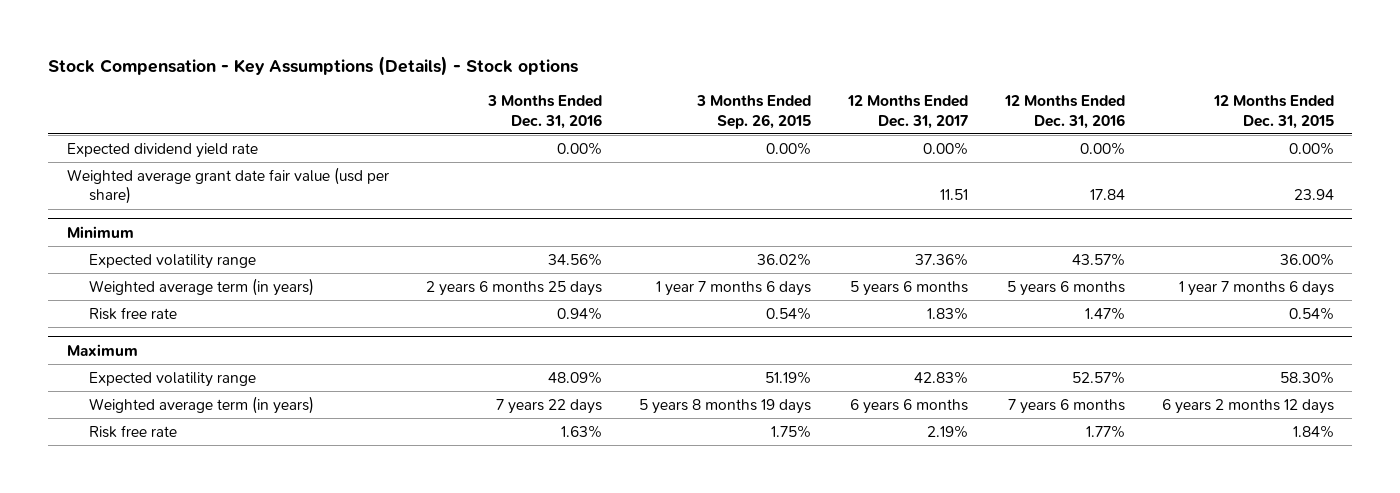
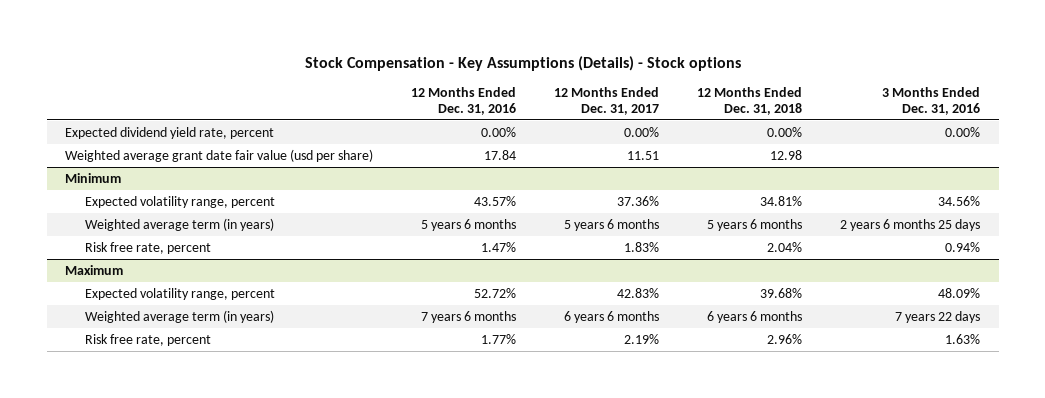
[695,95,811,129] 3 Months Ended Sep. 26, 2015 -> none
[1212,95,1334,129] 12 Months Ended Dec. 31, 2015 -> none
none -> [696,86,802,115] 12 Months Ended Dec. 31, 2018
[66,142,258,158] Expected dividend yield rate -> [65,126,275,139] Expected dividend yield rate, percent
[89,253,257,269] Expected volatility range -> [84,195,275,208] Expected volatility range, percent
[89,306,178,320] Risk free rate -> [84,241,211,254] Risk free rate, percent
[89,371,257,387] Expected volatility range -> [84,287,275,300] Expected volatility range, percent
[1071,370,1125,384] 52.57% -> [474,287,517,298] 52.72%
[89,424,178,438] Risk free rate -> [84,333,211,346] Risk free rate, percent

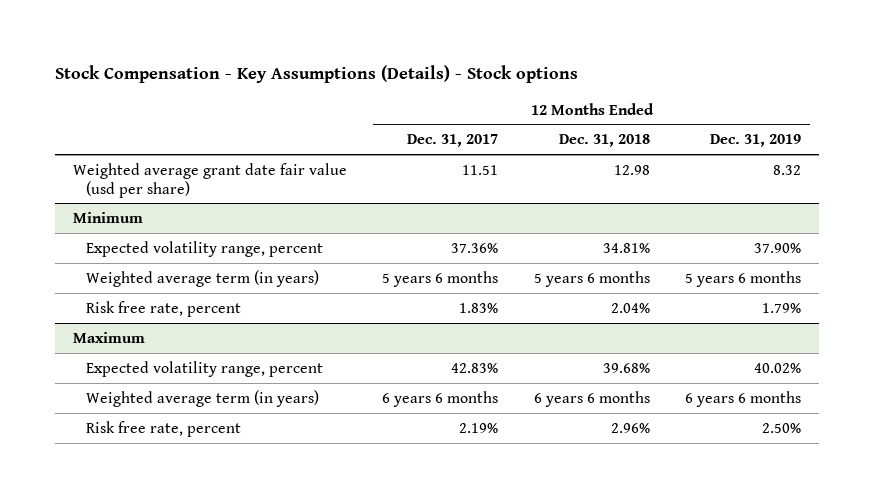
[411,86,517,115] 12 Months Ended Dec. 31, 2016 -> none
[881,86,980,115] 3 Months Ended Dec. 31, 2016 -> none
none -> [710,134,802,148] Dec. 31, 2019
[65,126,275,139] Expected dividend yield rate, percent -> none

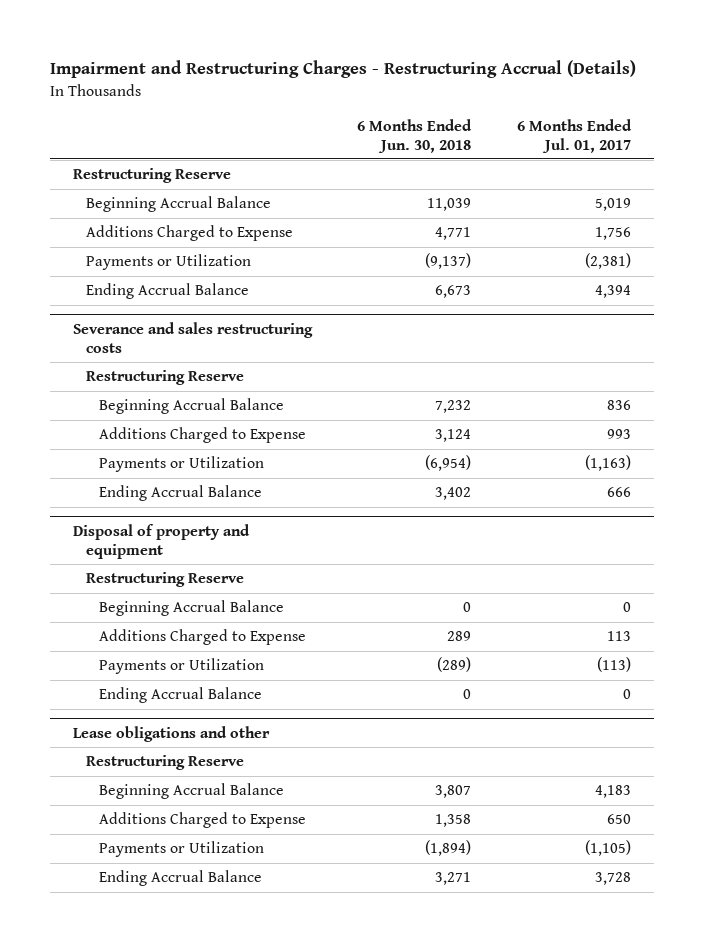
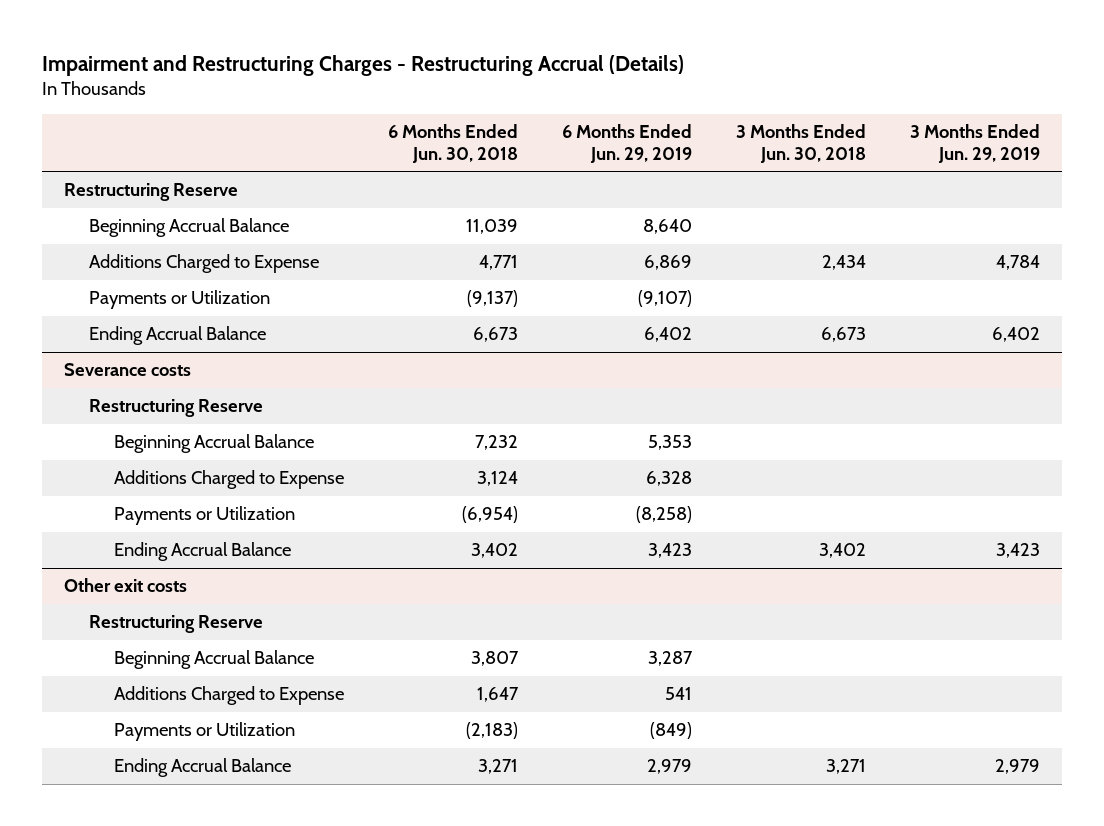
[517,118,633,153] 6 Months Ended Jul. 01, 2017 -> none
none -> [562,123,693,163] 6 Months Ended Jun. 29, 2019
none -> [736,123,867,163] 3 Months Ended Jun. 30, 2018
none -> [910,123,1041,163] 3 Months Ended Jun. 29, 2019
[72,321,313,353] Severance and sales restructuring costs -> [64,363,192,377] Severance costs
[72,523,250,559] Disposal of property and equipment -> none
[85,572,244,588] Restructuring Reserve -> none
[98,600,284,617] Beginning Accrual Balance -> none
[98,629,306,646] Additions Charged to Expense -> none
[98,658,264,675] Payments or Utilization -> none
[98,687,262,704] Ending Accrual Balance -> none
[72,725,270,742] Lease obligations and other -> [64,578,188,593] Other exit costs
[435,814,472,828] 1,358 -> [477,687,520,703] 1,647
[425,840,472,857] (1,894) -> [466,722,519,740] (2,183)

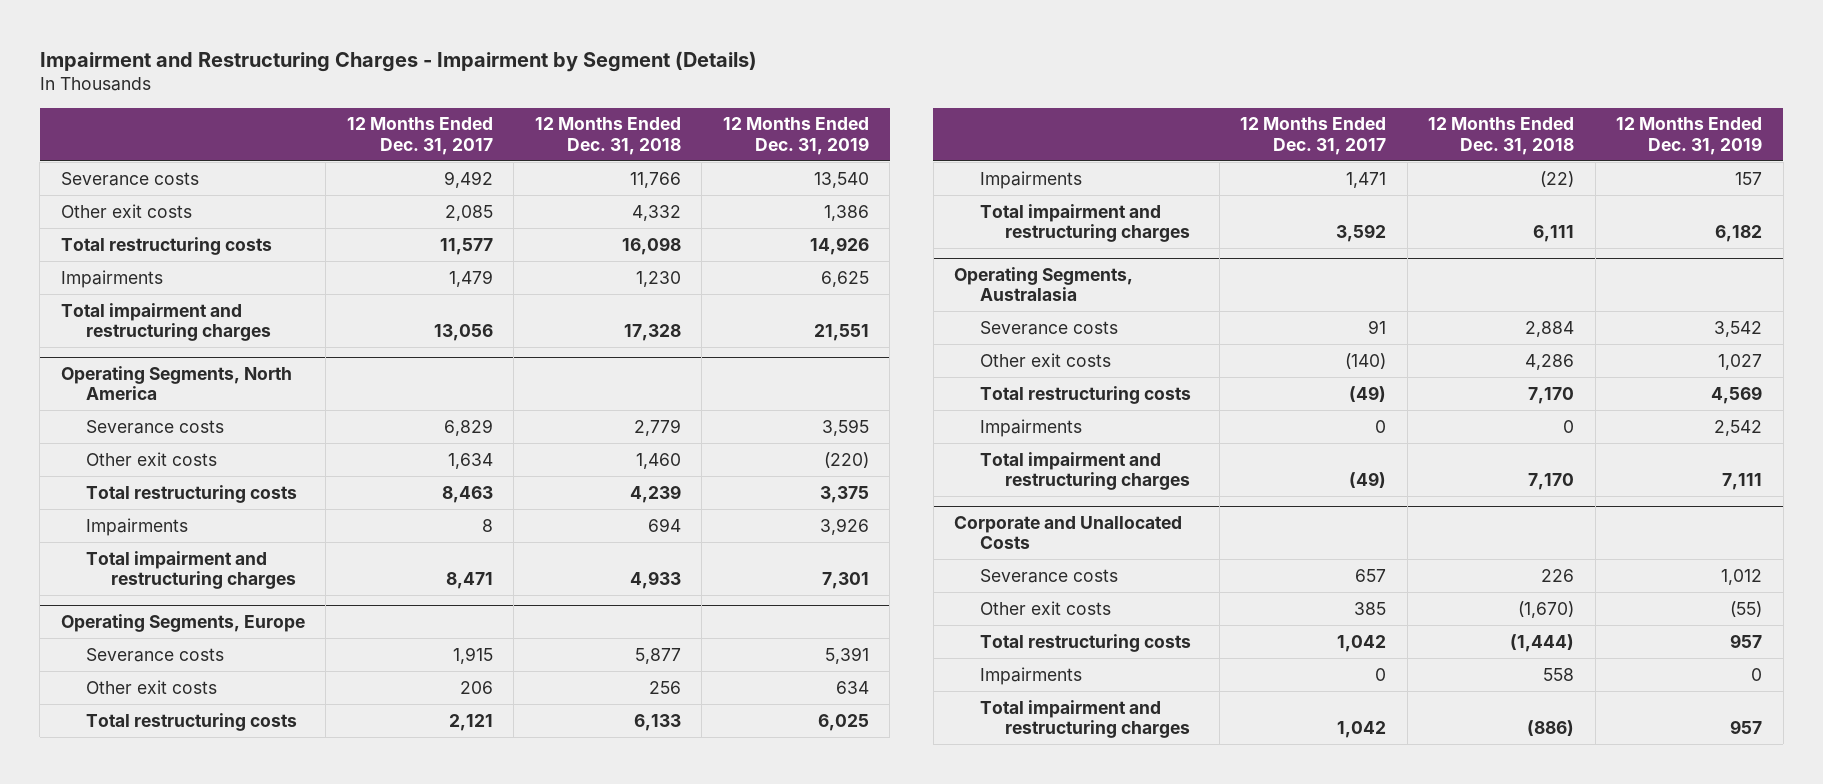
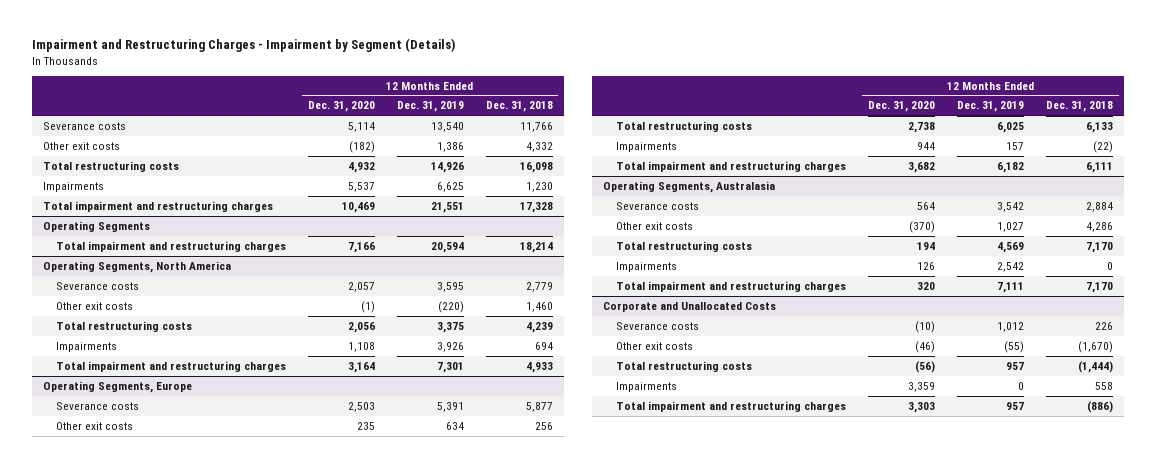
[346,117,493,155] 12 Months Ended Dec. 31, 2017 -> none
none -> [307,101,375,113] Dec. 31, 2020
none -> [42,220,150,232] Operating Segments
none -> [55,240,286,252] Total impairment and restructuring charges

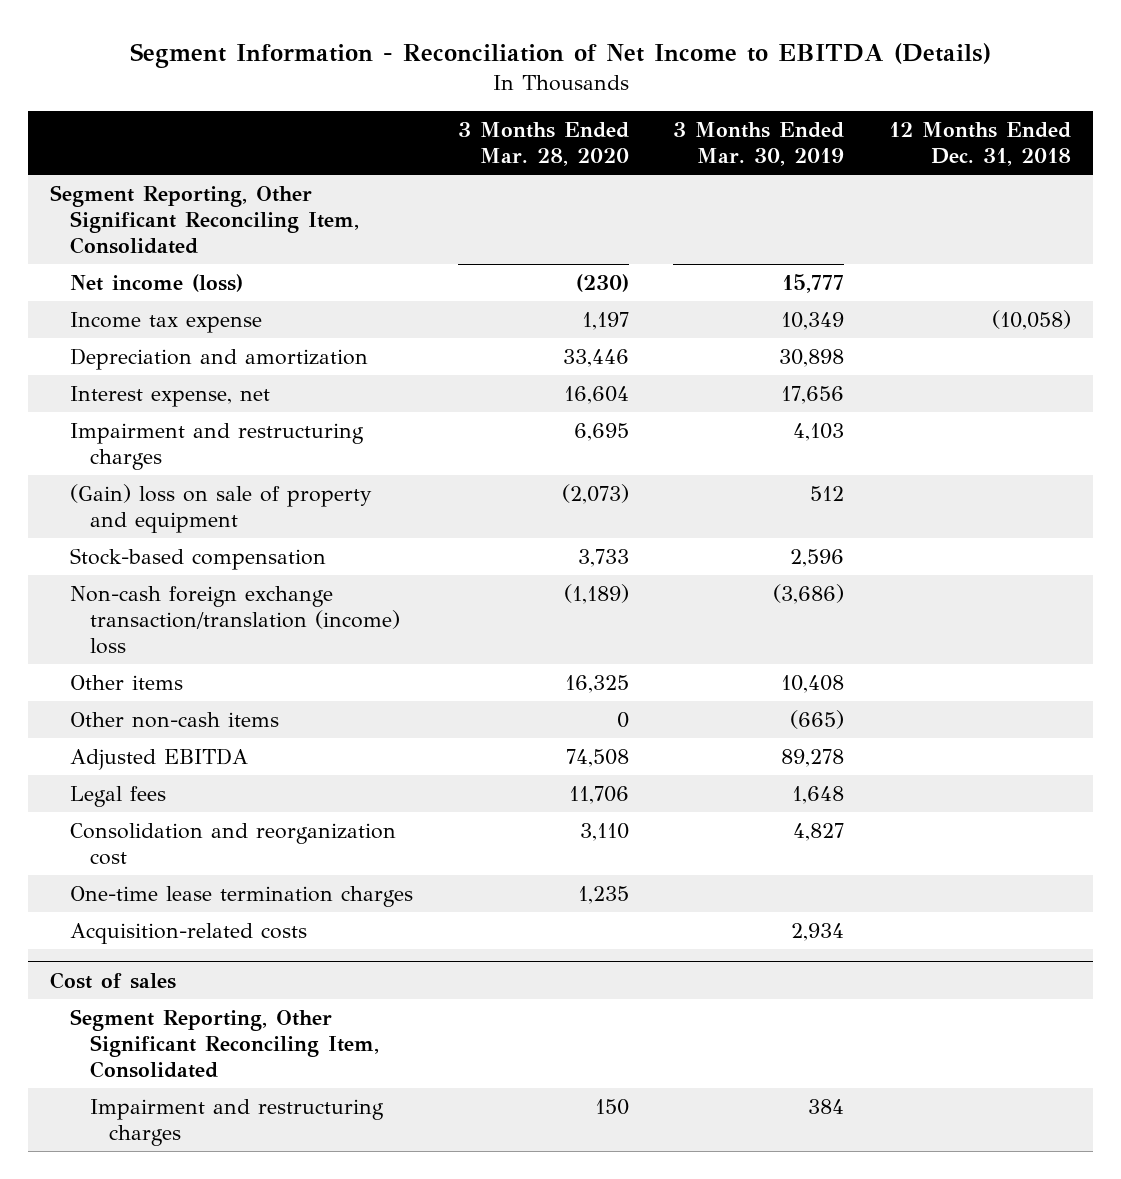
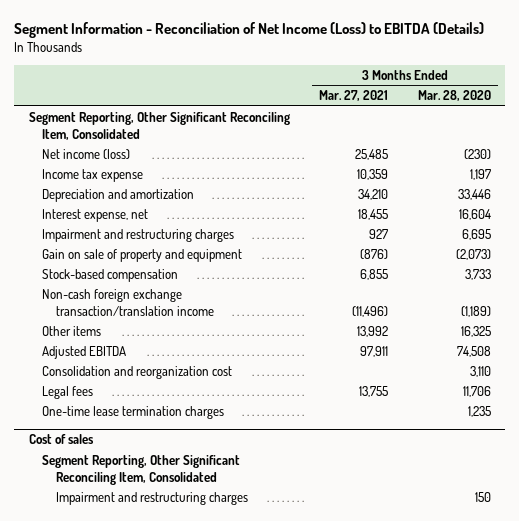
[129,43,991,69] Segment Information - Reconciliation of Net Income to EBITDA (Details) -> [13,22,484,39] Segment Information - Reconciliation of Net Income (Loss) to EBITDA (Details)
[673,122,845,167] 3 Months Ended Mar. 30, 2019 -> none
[889,122,1072,167] 12 Months Ended Dec. 31, 2018 -> none
none -> [319,90,389,102] Mar. 27, 2021
[70,483,373,533] (Gain) loss on sale of property and equipment -> [42,248,243,262] Gain on sale of property and equipment
[70,585,400,654] Non-cash foreign exchange transaction/translation (income) loss -> [42,288,214,316] Non-cash foreign exchange transaction/translation income
[70,711,280,728] Other non-cash items -> none
[70,785,167,807] Legal fees -> [42,385,94,399] Legal fees
[70,922,308,944] Acquisition-related costs -> none

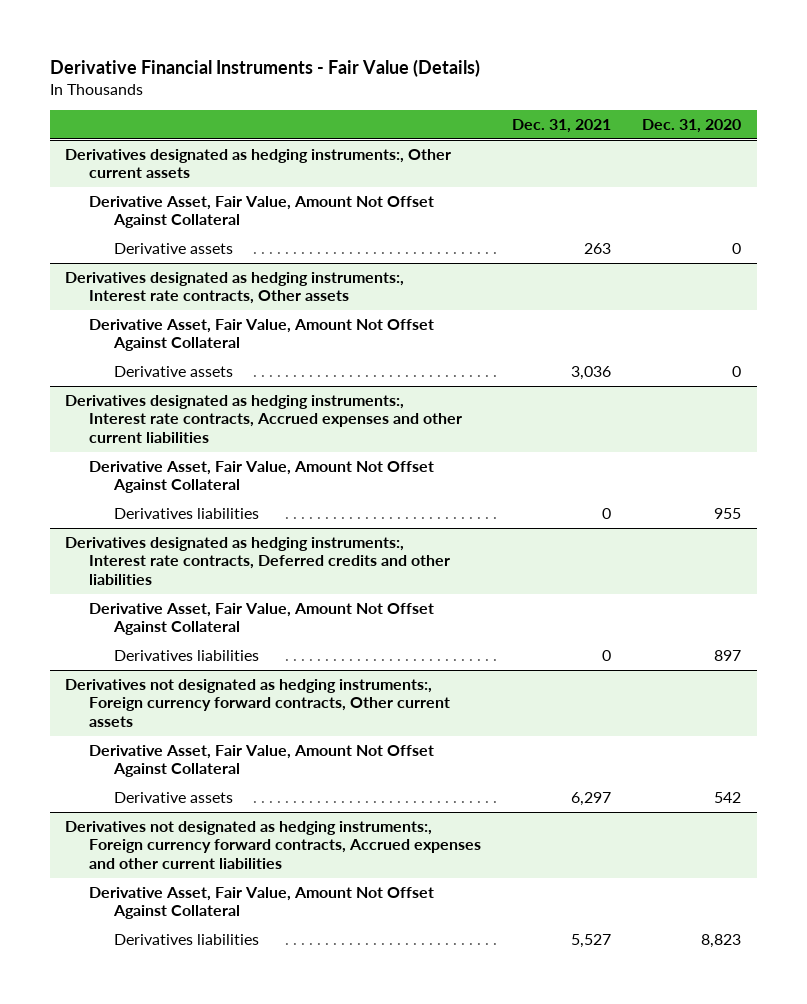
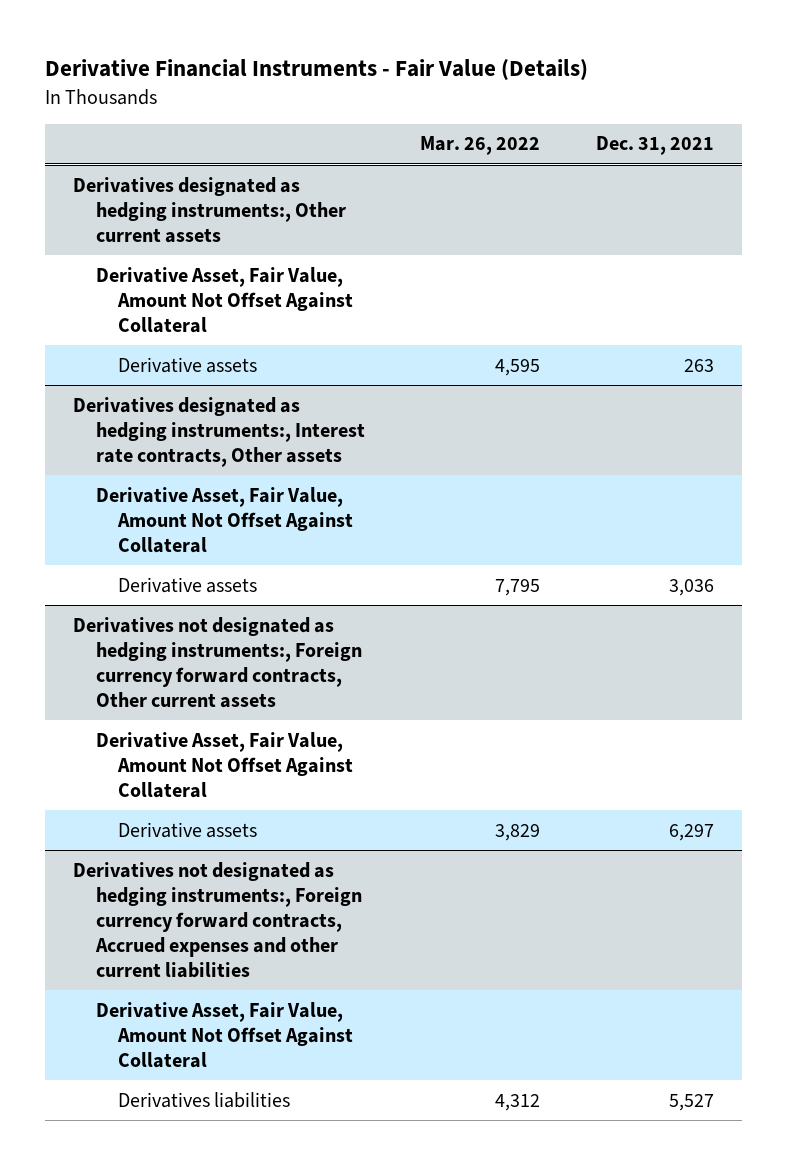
[642,119,742,134] Dec. 31, 2020 -> none
none -> [420,136,541,156] Mar. 26, 2022
[65,394,463,443] Derivatives designated as hedging instruments:, Interest rate contracts, Accrued expenses and other current liabilities -> none
[89,460,435,494] Derivative Asset, Fair Value, Amount Not Offset Against Collateral -> none
[113,507,259,519] Derivatives liabilities -> none
[65,536,451,585] Derivatives designated as hedging instruments:, Interest rate contracts, Deferred credits and other liabilities -> none
[89,602,435,636] Derivative Asset, Fair Value, Amount Not Offset Against Collateral -> none
[113,649,259,661] Derivatives liabilities -> none

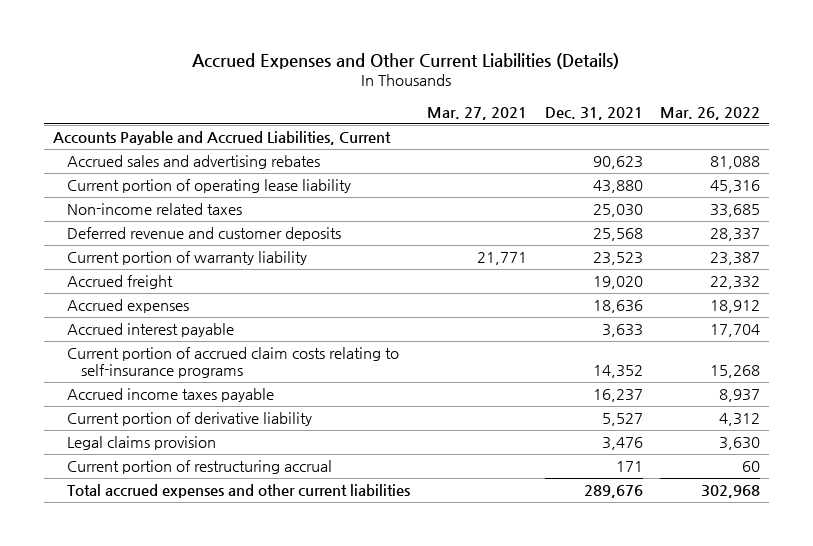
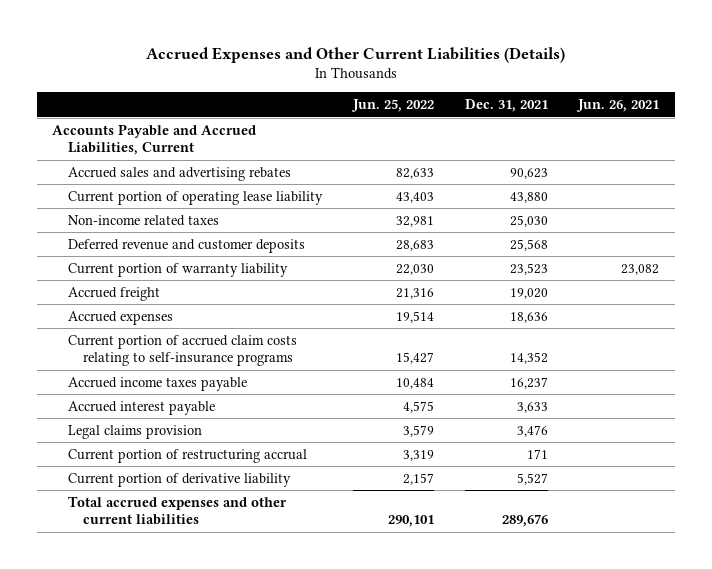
[427,106,528,120] Mar. 27, 2021 -> none
[660,106,761,120] Mar. 26, 2022 -> none
none -> [350,99,434,113] Jun. 25, 2022
none -> [576,99,660,113] Jun. 26, 2021
[66,323,234,338] Accrued interest payable -> [67,400,215,415] Accrued interest payable
[66,412,312,427] Current portion of derivative liability -> [67,472,291,487] Current portion of derivative liability

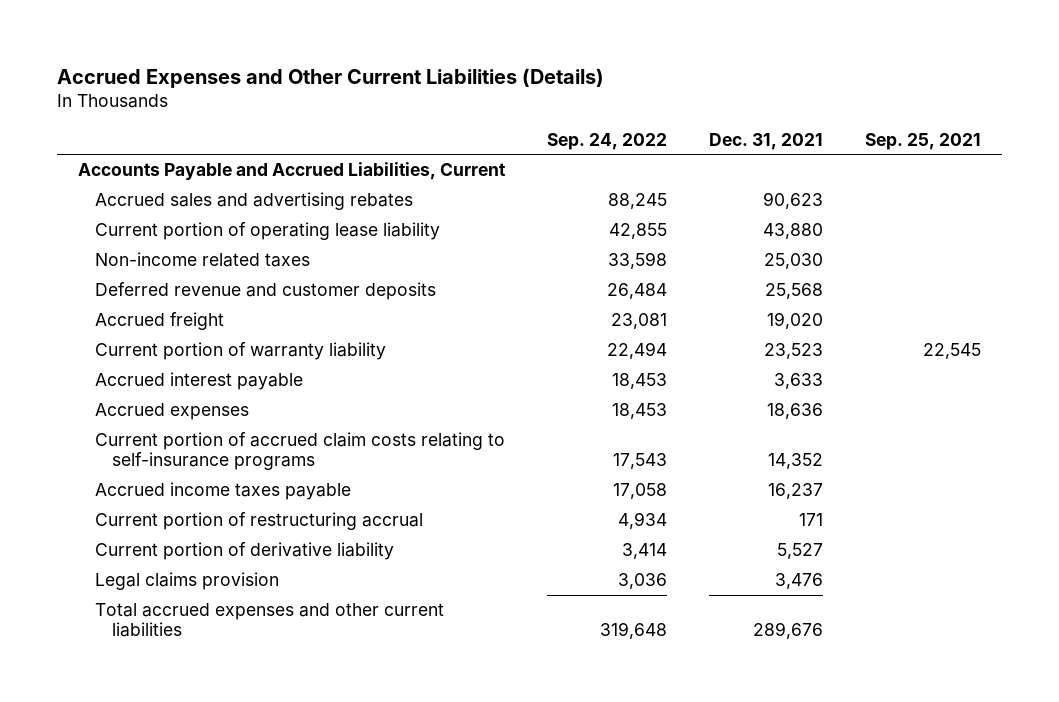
[350,99,434,113] Jun. 25, 2022 -> none
[576,99,660,113] Jun. 26, 2021 -> none
none -> [547,132,668,150] Sep. 24, 2022
none -> [865,132,982,150] Sep. 25, 2021
[67,262,288,277] Current portion of warranty liability -> [95,342,387,361] Current portion of warranty liability
[67,400,215,415] Accrued interest payable -> [95,372,304,391] Accrued interest payable
[67,424,202,439] Legal claims provision -> [95,572,280,591] Legal claims provision

